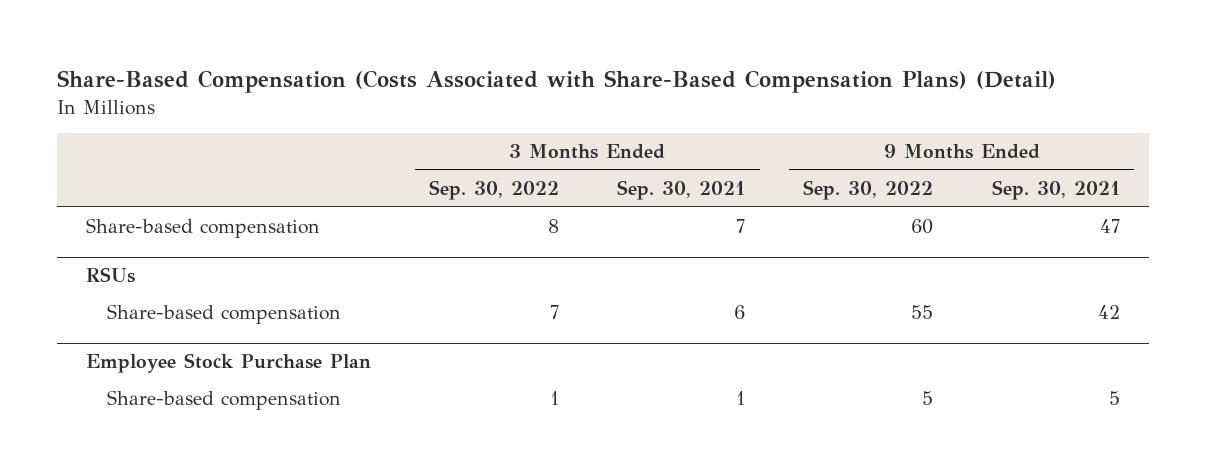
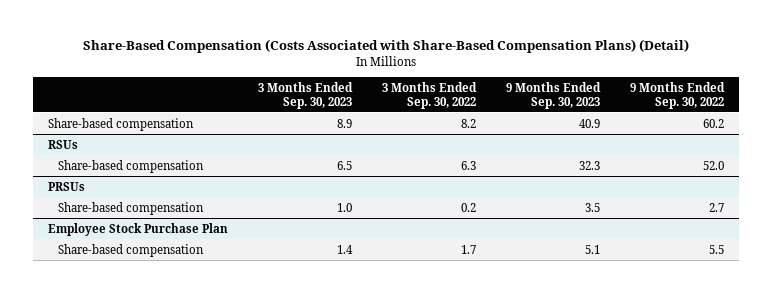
[617,180,746,201] Sep. 30, 2021 -> none
[991,180,1120,201] Sep. 30, 2021 -> none
none -> [257,81,353,109] 3 Months Ended Sep. 30, 2023
none -> [505,81,601,109] 9 Months Ended Sep. 30, 2023
[548,219,560,234] 8 -> [460,118,476,128] 8.2
[911,219,934,235] 60 -> [702,118,724,128] 60.2
[550,305,560,320] 7 -> [460,160,476,170] 6.3
[911,305,934,320] 55 -> [702,160,724,170] 52.0
none -> [47,181,85,191] PRSUs
none -> [57,201,204,215] Share-based compensation
[550,391,560,406] 1 -> [460,244,476,254] 1.7
[922,391,934,406] 5 -> [708,244,724,254] 5.5

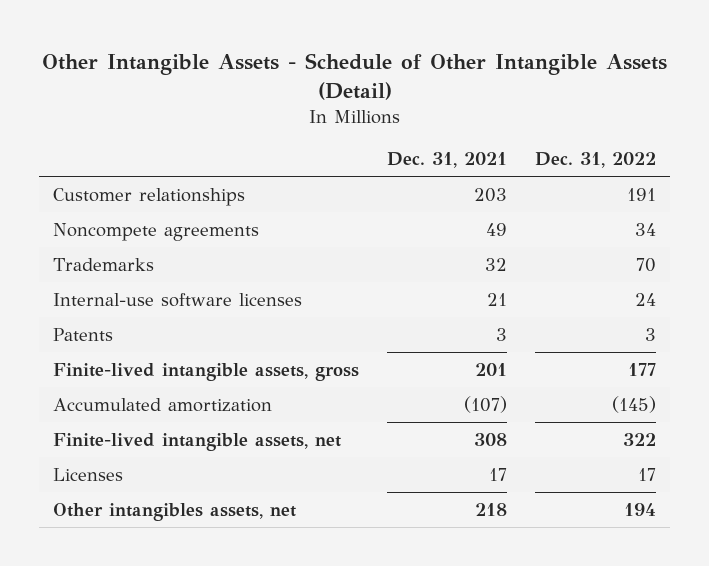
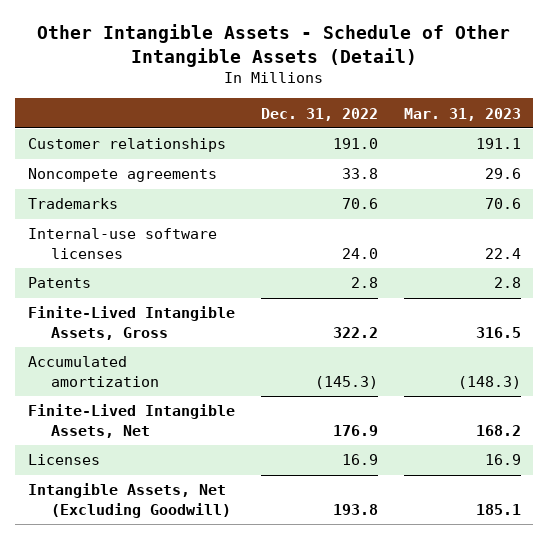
[387,152,508,169] Dec. 31, 2021 -> none
none -> [403,107,521,121] Mar. 31, 2023
[626,187,656,201] 191 -> [332,138,378,150] 191.0
[634,222,656,236] 34 -> [341,168,378,180] 33.8
[635,257,656,272] 70 -> [341,198,378,210] 70.6
[634,292,656,306] 24 -> [341,247,378,259] 24.0
[644,327,656,341] 3 -> [350,277,378,289] 2.8
[53,362,360,381] Finite-lived intangible assets, gross -> [28,306,236,340] Finite-Lived Intangible Assets, Gross
[627,362,656,376] 177 -> [332,326,378,338] 322.2
[611,395,656,413] (145) -> [314,375,378,389] (145.3)
[53,432,342,451] Finite-lived intangible assets, net -> [28,404,236,438] Finite-Lived Intangible Assets, Net
[622,432,656,446] 322 -> [332,424,378,436] 176.9
[637,467,656,481] 17 -> [341,454,378,466] 16.9
[53,502,297,521] Other intangibles assets, net -> [28,483,232,518] Intangible Assets, Net (Excluding Goodwill)
[623,502,656,516] 194 -> [332,503,378,515] 193.8

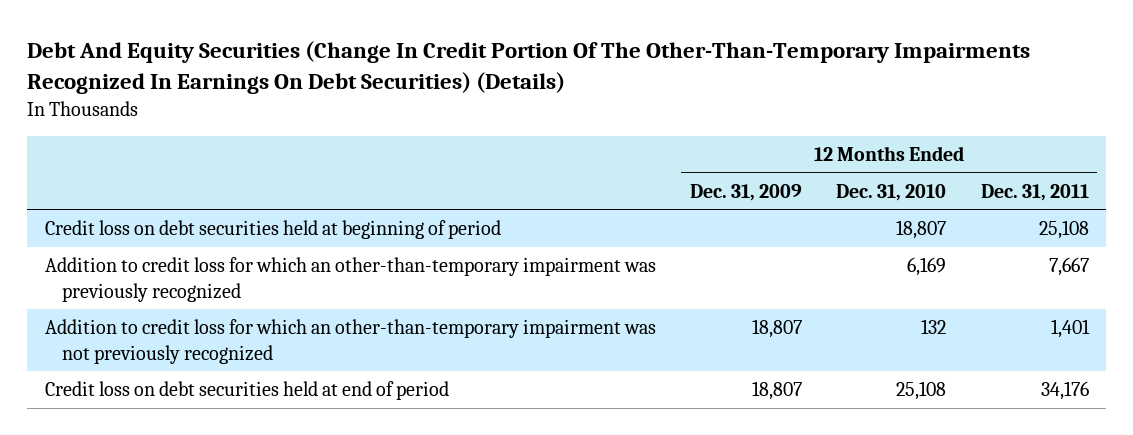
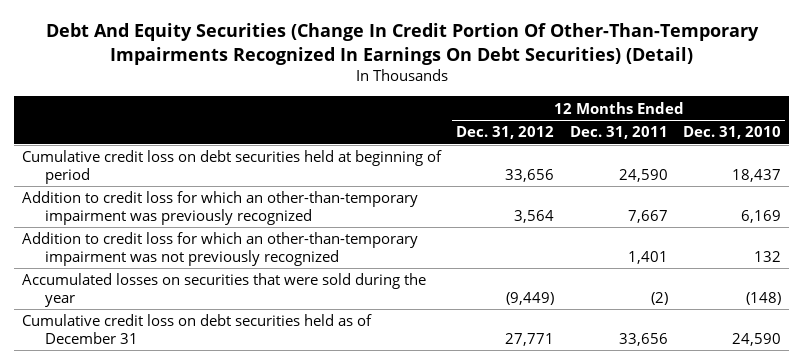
[27,41,1031,95] Debt And Equity Securities (Change In Credit Portion Of The Other-Than-Temporary Impairments Recognized In Earnings On Debt Securities) (Details) -> [45,23,759,65] Debt And Equity Securities (Change In Credit Portion Of Other-Than-Temporary Impairments Recognized In Earnings On Debt Securities) (Detail)
[689,183,802,201] Dec. 31, 2009 -> none
none -> [456,126,555,140] Dec. 31, 2012
[44,220,501,240] Credit loss on debt securities held at beginning of period -> [21,150,442,184] Cumulative credit loss on debt securities held at beginning of period
[896,220,947,240] 18,807 -> [732,168,782,182] 18,437
[1038,220,1089,240] 25,108 -> [618,168,668,182] 24,590
none -> [21,273,426,307] Accumulated losses on securities that were sold during the year
[44,381,449,401] Credit loss on debt securities held at end of period -> [21,314,372,344] Cumulative credit loss on debt securities held as of December 31
[896,381,947,401] 25,108 -> [732,332,782,346] 24,590
[1040,381,1089,401] 34,176 -> [618,332,668,346] 33,656

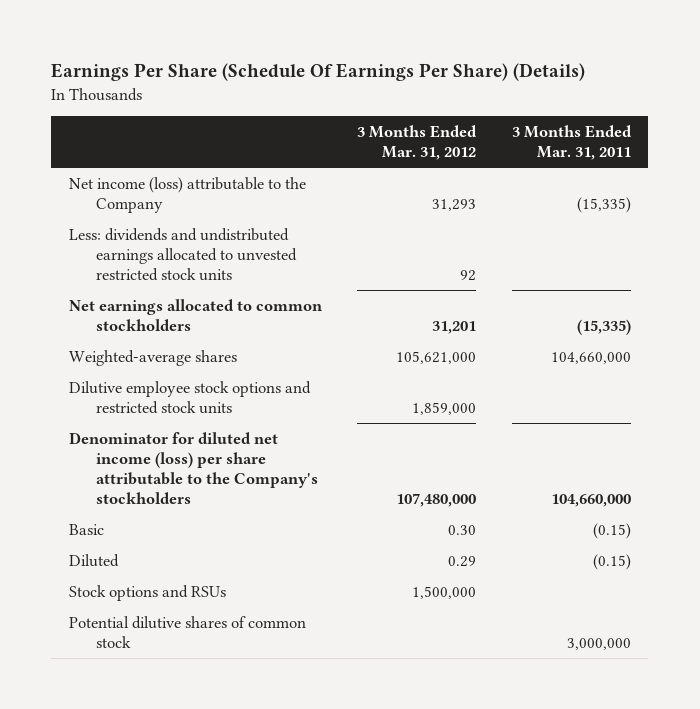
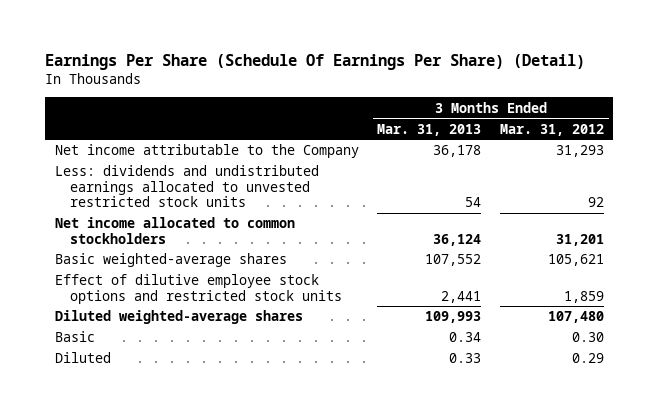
[51,63,586,82] Earnings Per Share (Schedule Of Earnings Per Share) (Details) -> [45,54,586,71] Earnings Per Share (Schedule Of Earnings Per Share) (Detail)
[511,125,632,161] 3 Months Ended Mar. 31, 2011 -> none
none -> [377,123,482,136] Mar. 31, 2013
[68,176,306,213] Net income (loss) attributable to the Company -> [54,144,359,159] Net income attributable to the Company
[68,431,318,505] Denominator for diluted net income (loss) per share attributable to the Company's stockholders -> none
[68,298,323,331] Net earnings allocated to common stockholders -> [54,217,295,244] Net income allocated to common stockholders
[68,349,237,366] Weighted-average shares -> [54,253,287,268] Basic weighted-average shares
[396,350,477,364] 105,621,000 -> [548,254,605,267] 105,621
[68,380,311,414] Dilutive employee stock options and restricted stock units -> [54,274,343,304] Effect of dilutive employee stock options and restricted stock units
[412,401,477,415] 1,859,000 -> [564,290,605,303] 1,859
none -> [54,310,303,325] Diluted weighted-average shares
[68,584,226,601] Stock options and RSUs -> none
[68,615,306,648] Potential dilutive shares of common stock -> none

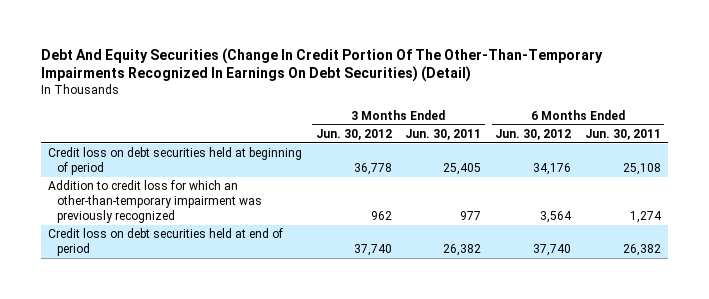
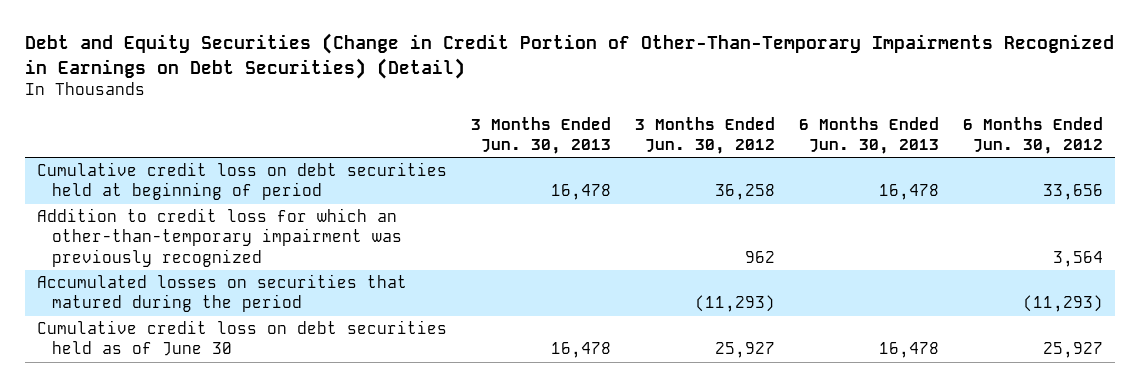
[40,47,603,83] Debt And Equity Securities (Change In Credit Portion Of The Other-Than-Temporary Impairments Recognized In Earnings On Debt Securities) (Detail) -> [24,33,1114,80] Debt and Equity Securities (Change in Credit Portion of Other-Than-Temporary Impairments Recognized in Earnings on Debt Securities) (Detail)
[405,128,482,140] Jun. 30, 2011 -> none
[584,128,661,140] Jun. 30, 2011 -> none
none -> [470,116,611,154] 3 Months Ended Jun. 30, 2013
none -> [799,116,940,154] 6 Months Ended Jun. 30, 2013
[47,147,302,176] Credit loss on debt securities held at beginning of period -> [36,162,447,201] Cumulative credit loss on debt securities held at beginning of period
[353,163,392,176] 36,778 -> [715,184,776,201] 36,258
[533,163,572,176] 34,176 -> [1043,184,1104,201] 33,656
none -> [36,274,407,313] Accumulated losses on securities that matured during the period
[47,228,283,257] Credit loss on debt securities held at end of period -> [36,320,447,357] Cumulative credit loss on debt securities held as of June 30
[353,244,392,257] 37,740 -> [715,342,776,359] 25,927
[533,244,572,257] 37,740 -> [1043,342,1104,359] 25,927

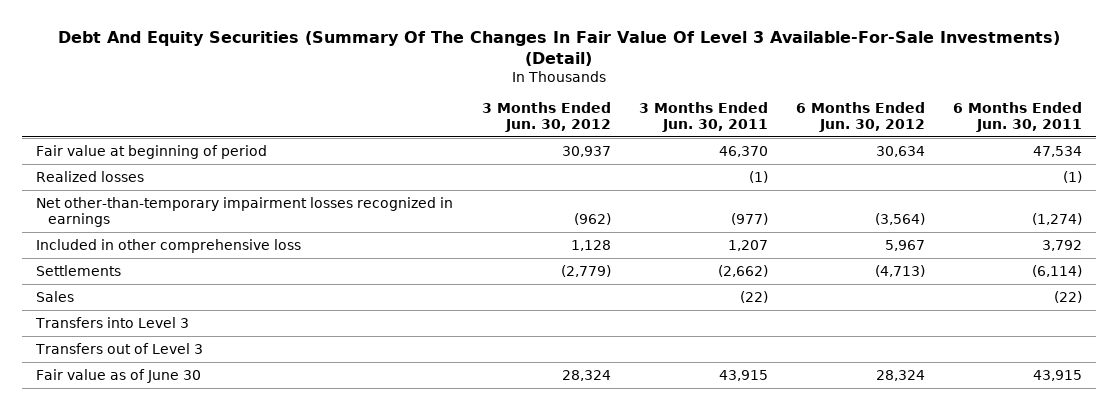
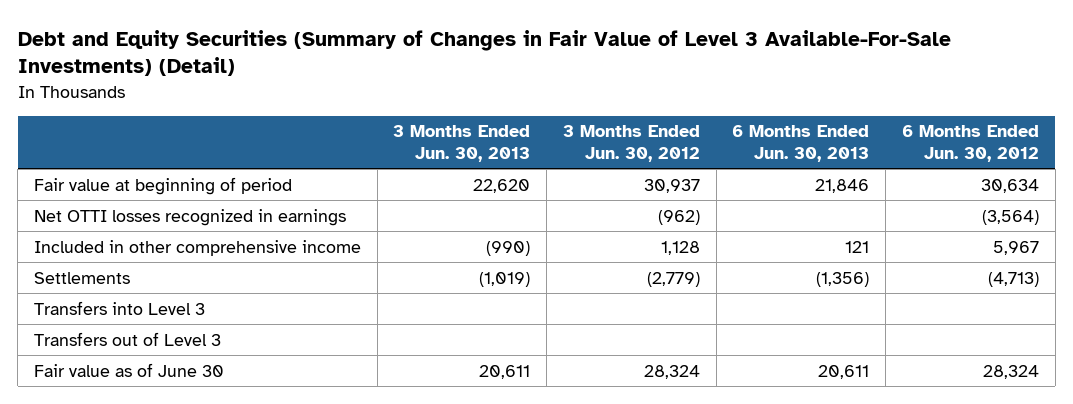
[58,30,1061,66] Debt And Equity Securities (Summary Of The Changes In Fair Value Of Level 3 Available-For-Sale Investments) (Detail) -> [17,29,951,77] Debt and Equity Securities (Summary of Changes in Fair Value of Level 3 Available-For-Sale Investments) (Detail)
[638,101,768,132] 3 Months Ended Jun. 30, 2011 -> none
[953,101,1083,132] 6 Months Ended Jun. 30, 2011 -> none
none -> [393,125,531,162] 3 Months Ended Jun. 30, 2013
none -> [732,125,870,162] 6 Months Ended Jun. 30, 2013
[36,170,145,182] Realized losses -> none
[36,196,454,227] Net other-than-temporary impairment losses recognized in earnings -> [33,208,346,226] Net OTTI losses recognized in earnings
[36,238,302,253] Included in other comprehensive loss -> [33,239,361,256] Included in other comprehensive income
[36,290,75,302] Sales -> none

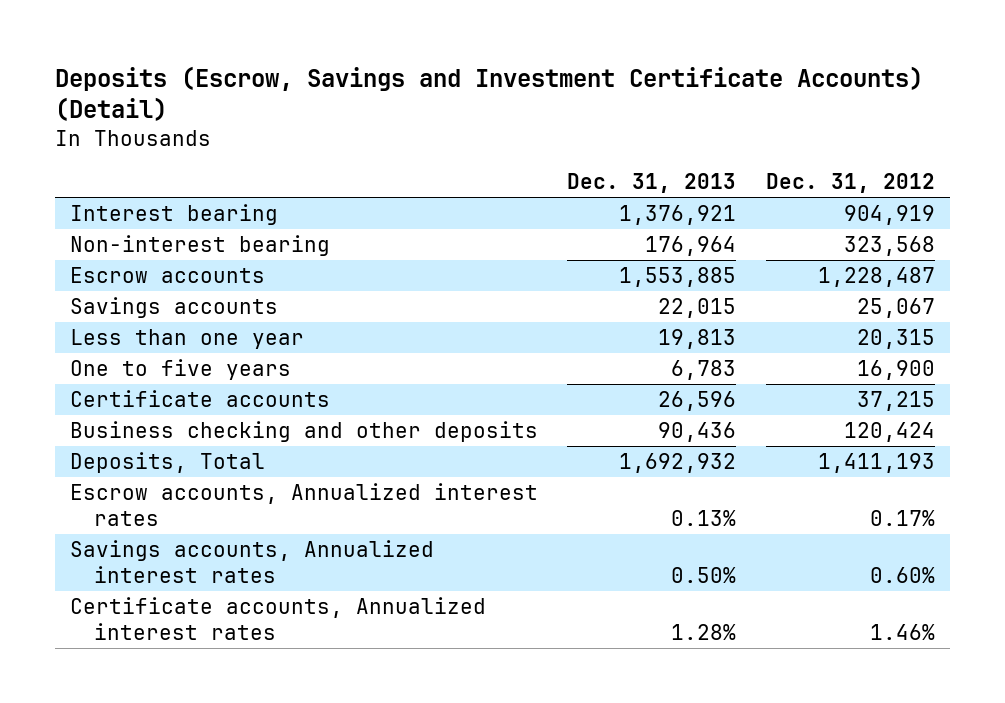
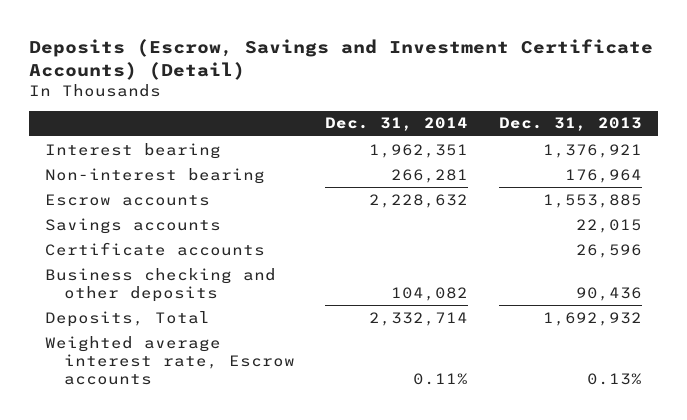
[765,173,935,194] Dec. 31, 2012 -> none
none -> [325,117,469,132] Dec. 31, 2014
[69,329,304,350] Less than one year -> none
[69,359,291,381] One to five years -> none
[69,540,434,583] Savings accounts, Annualized interest rates -> none
[69,597,486,640] Certificate accounts, Annualized interest rates -> none
[69,483,538,526] Escrow accounts, Annualized interest rates -> [44,335,295,385] Weighted average interest rate, Escrow accounts

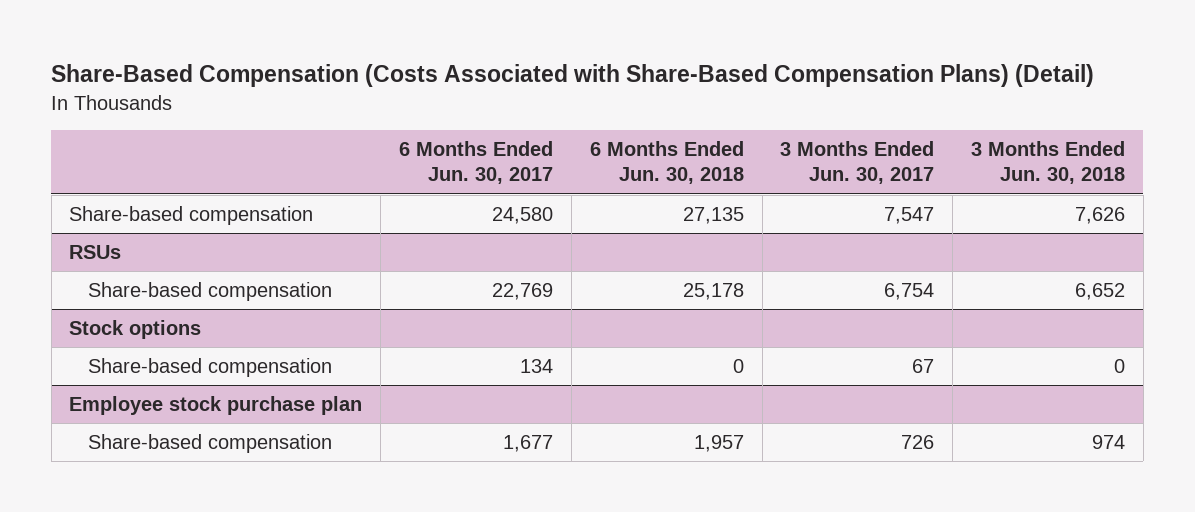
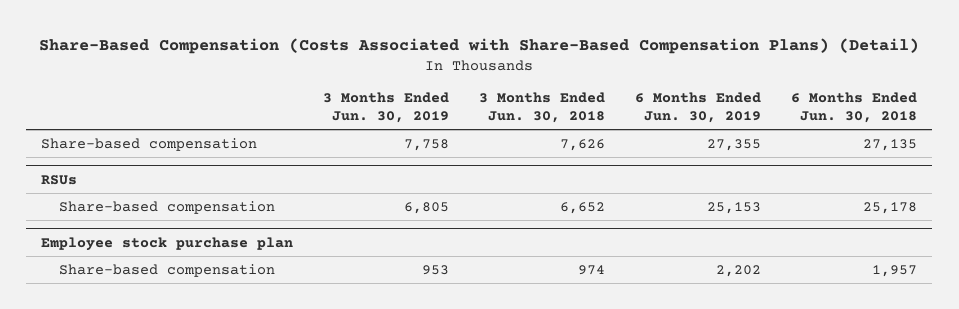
[399,140,554,185] 6 Months Ended Jun. 30, 2017 -> none
[780,140,935,185] 3 Months Ended Jun. 30, 2017 -> none
none -> [323,92,450,123] 3 Months Ended Jun. 30, 2019
none -> [635,92,762,123] 6 Months Ended Jun. 30, 2019
[69,319,202,339] Stock options -> none
[88,357,333,377] Share-based compensation -> none

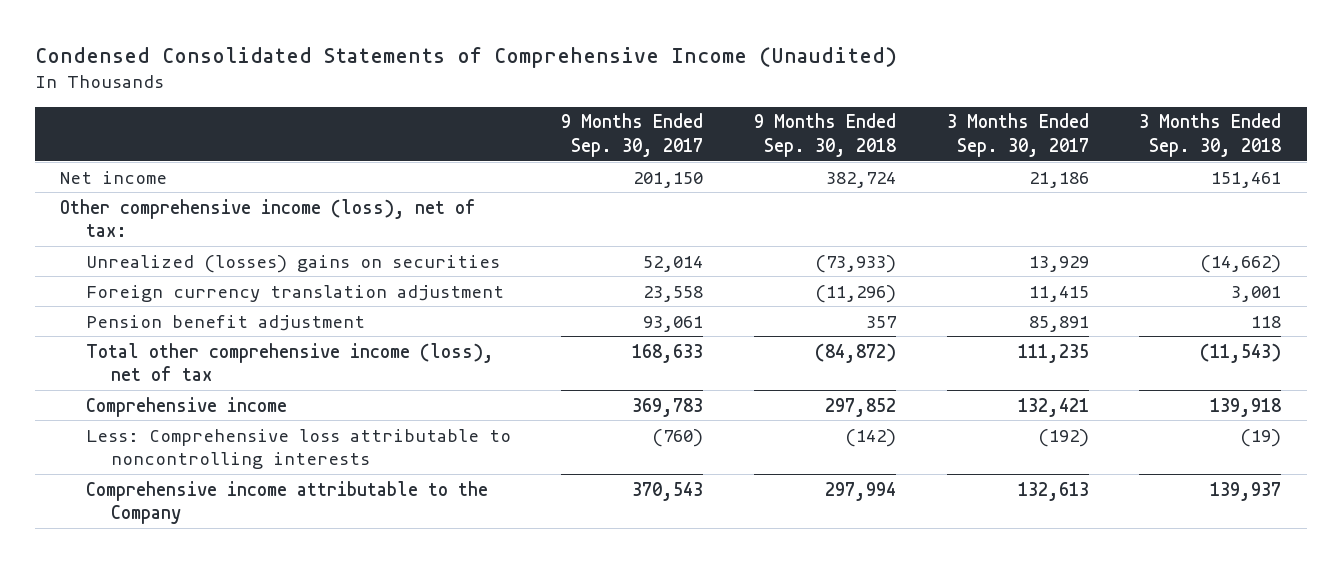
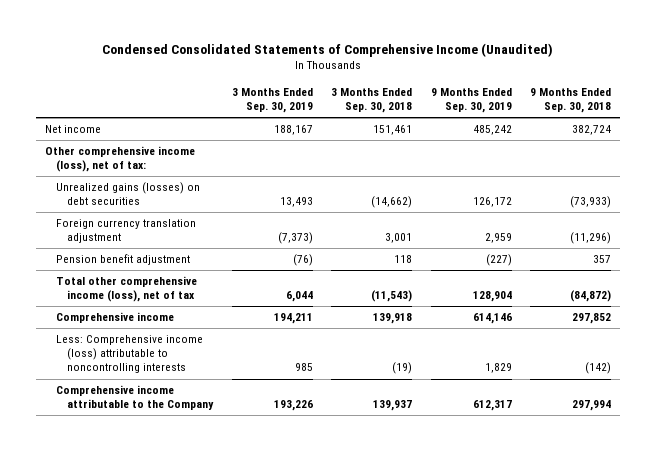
[561,113,704,157] 9 Months Ended Sep. 30, 2017 -> none
[946,113,1089,157] 3 Months Ended Sep. 30, 2017 -> none
none -> [231,88,313,114] 3 Months Ended Sep. 30, 2019
none -> [430,88,512,114] 9 Months Ended Sep. 30, 2019
[85,254,500,273] Unrealized (losses) gains on securities -> [56,182,201,206] Unrealized gains (losses) on debt securities
[85,428,511,469] Less: Comprehensive loss attributable to noncontrolling interests -> [56,335,204,374] Less: Comprehensive income (loss) attributable to noncontrolling interests

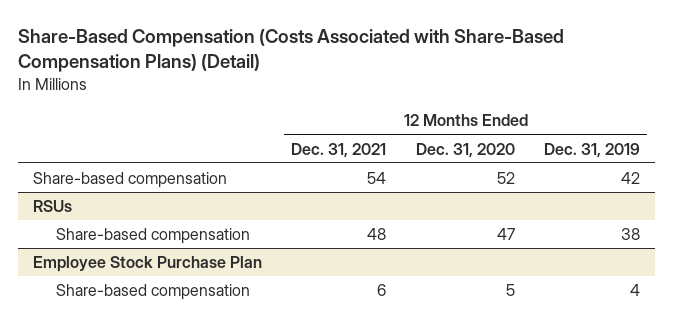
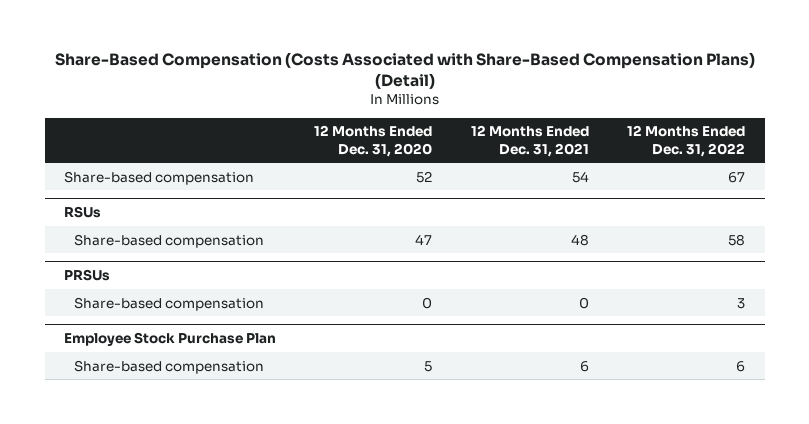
[543,142,640,158] Dec. 31, 2019 -> none
none -> [627,125,746,157] 12 Months Ended Dec. 31, 2022
none -> [63,269,110,282] PRSUs
none -> [73,296,264,311] Share-based compensation

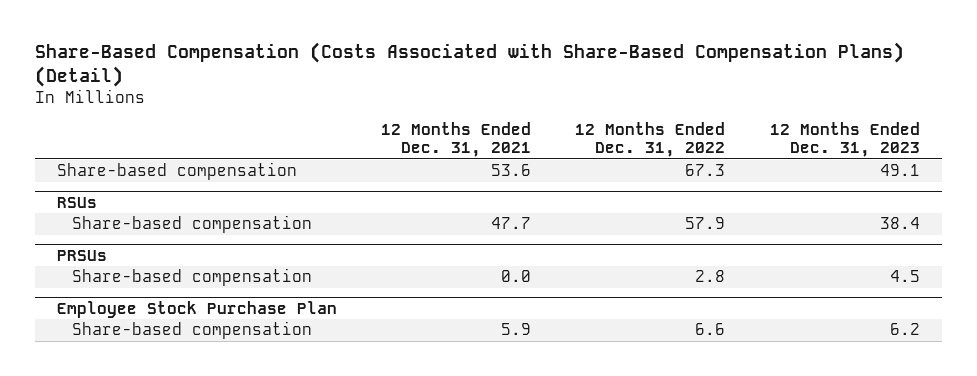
[314,125,433,157] 12 Months Ended Dec. 31, 2020 -> none
none -> [769,121,920,157] 12 Months Ended Dec. 31, 2023
[571,170,589,183] 54 -> [491,164,532,177] 53.6
[728,171,746,183] 67 -> [685,164,726,177] 67.3
[570,233,589,246] 48 -> [491,217,532,230] 47.7
[728,233,746,246] 58 -> [685,217,726,230] 57.9
[578,296,589,309] 0 -> [501,270,532,283] 0.0
[737,297,746,309] 3 -> [695,270,726,283] 2.8
[579,360,589,372] 6 -> [501,323,532,336] 5.9
[736,360,746,372] 6 -> [695,323,726,336] 6.6

